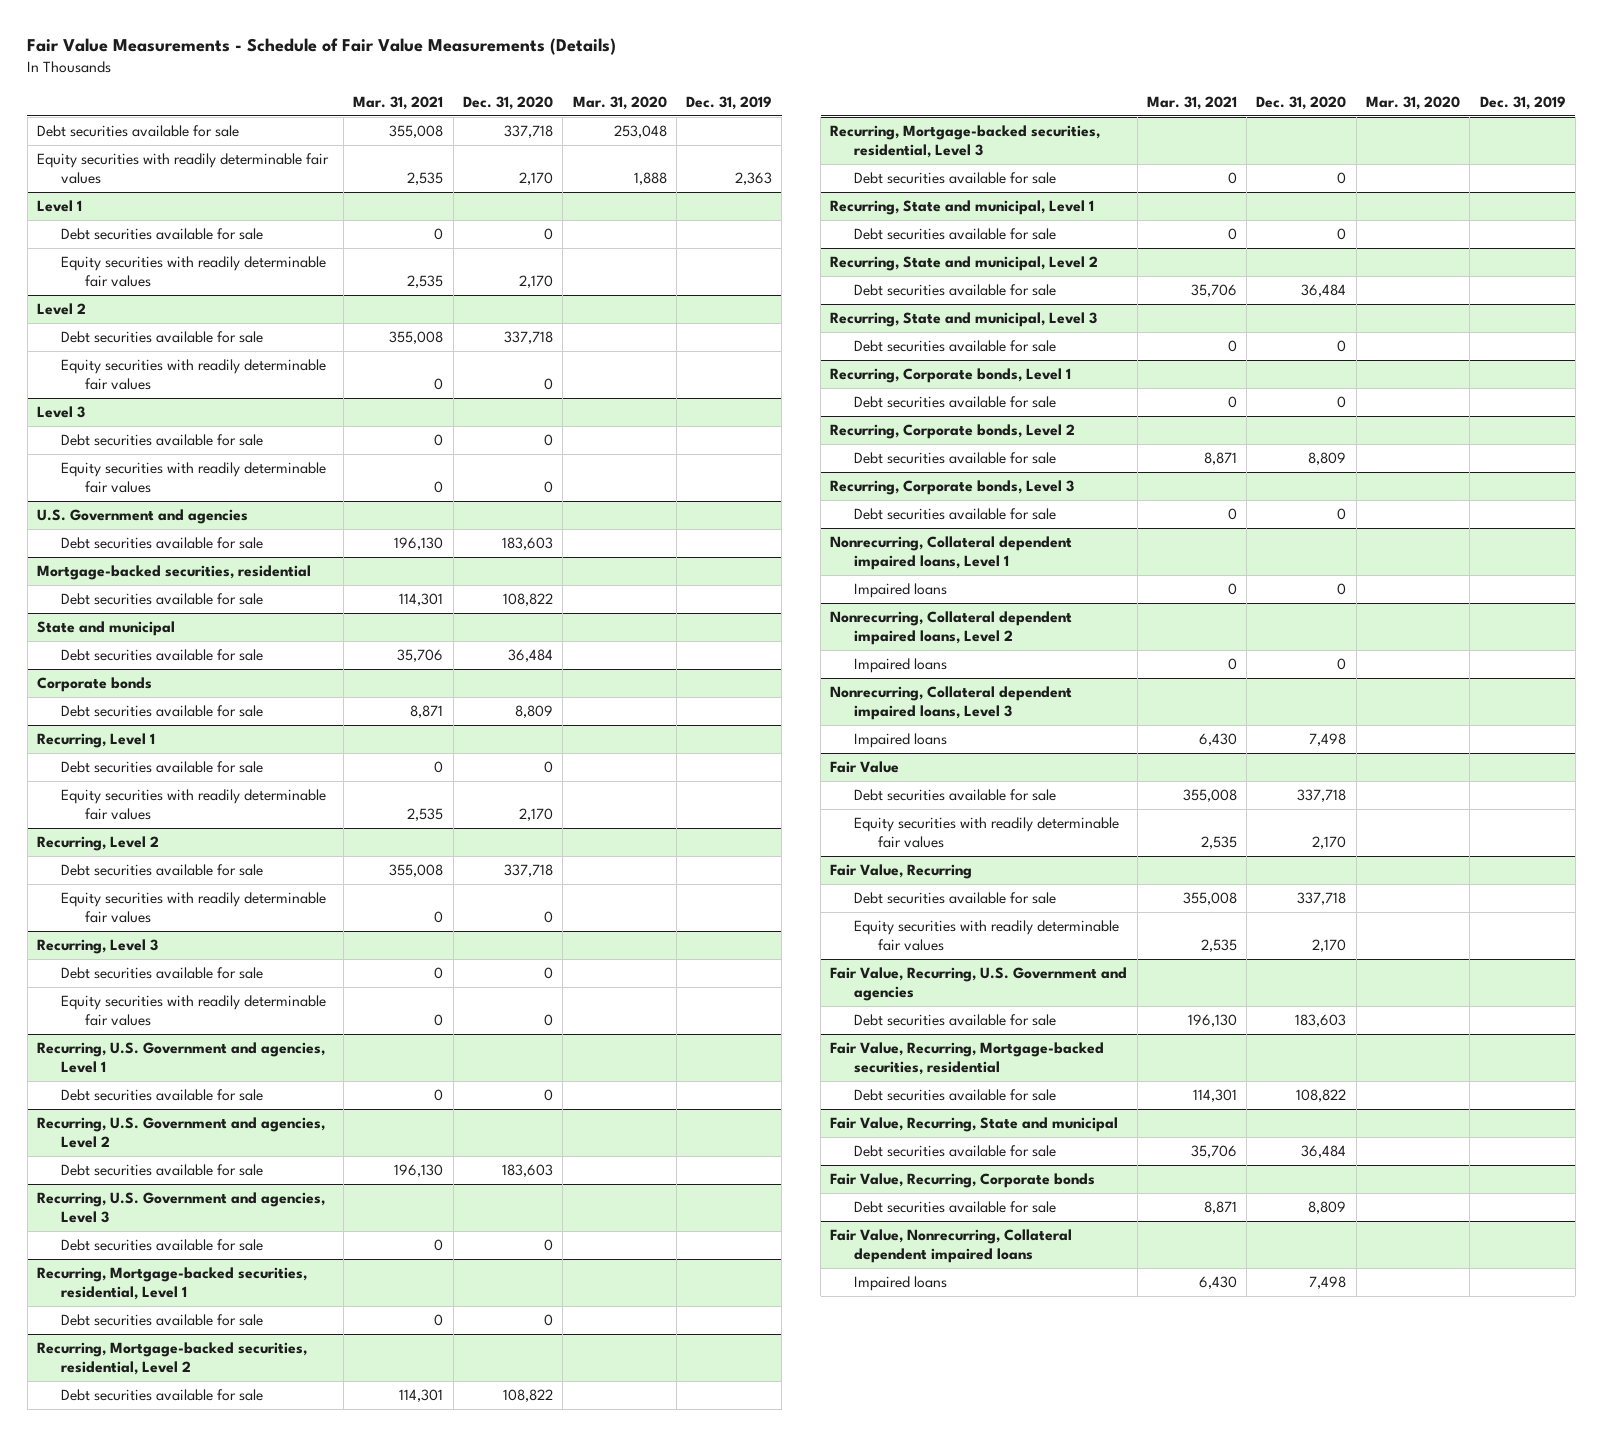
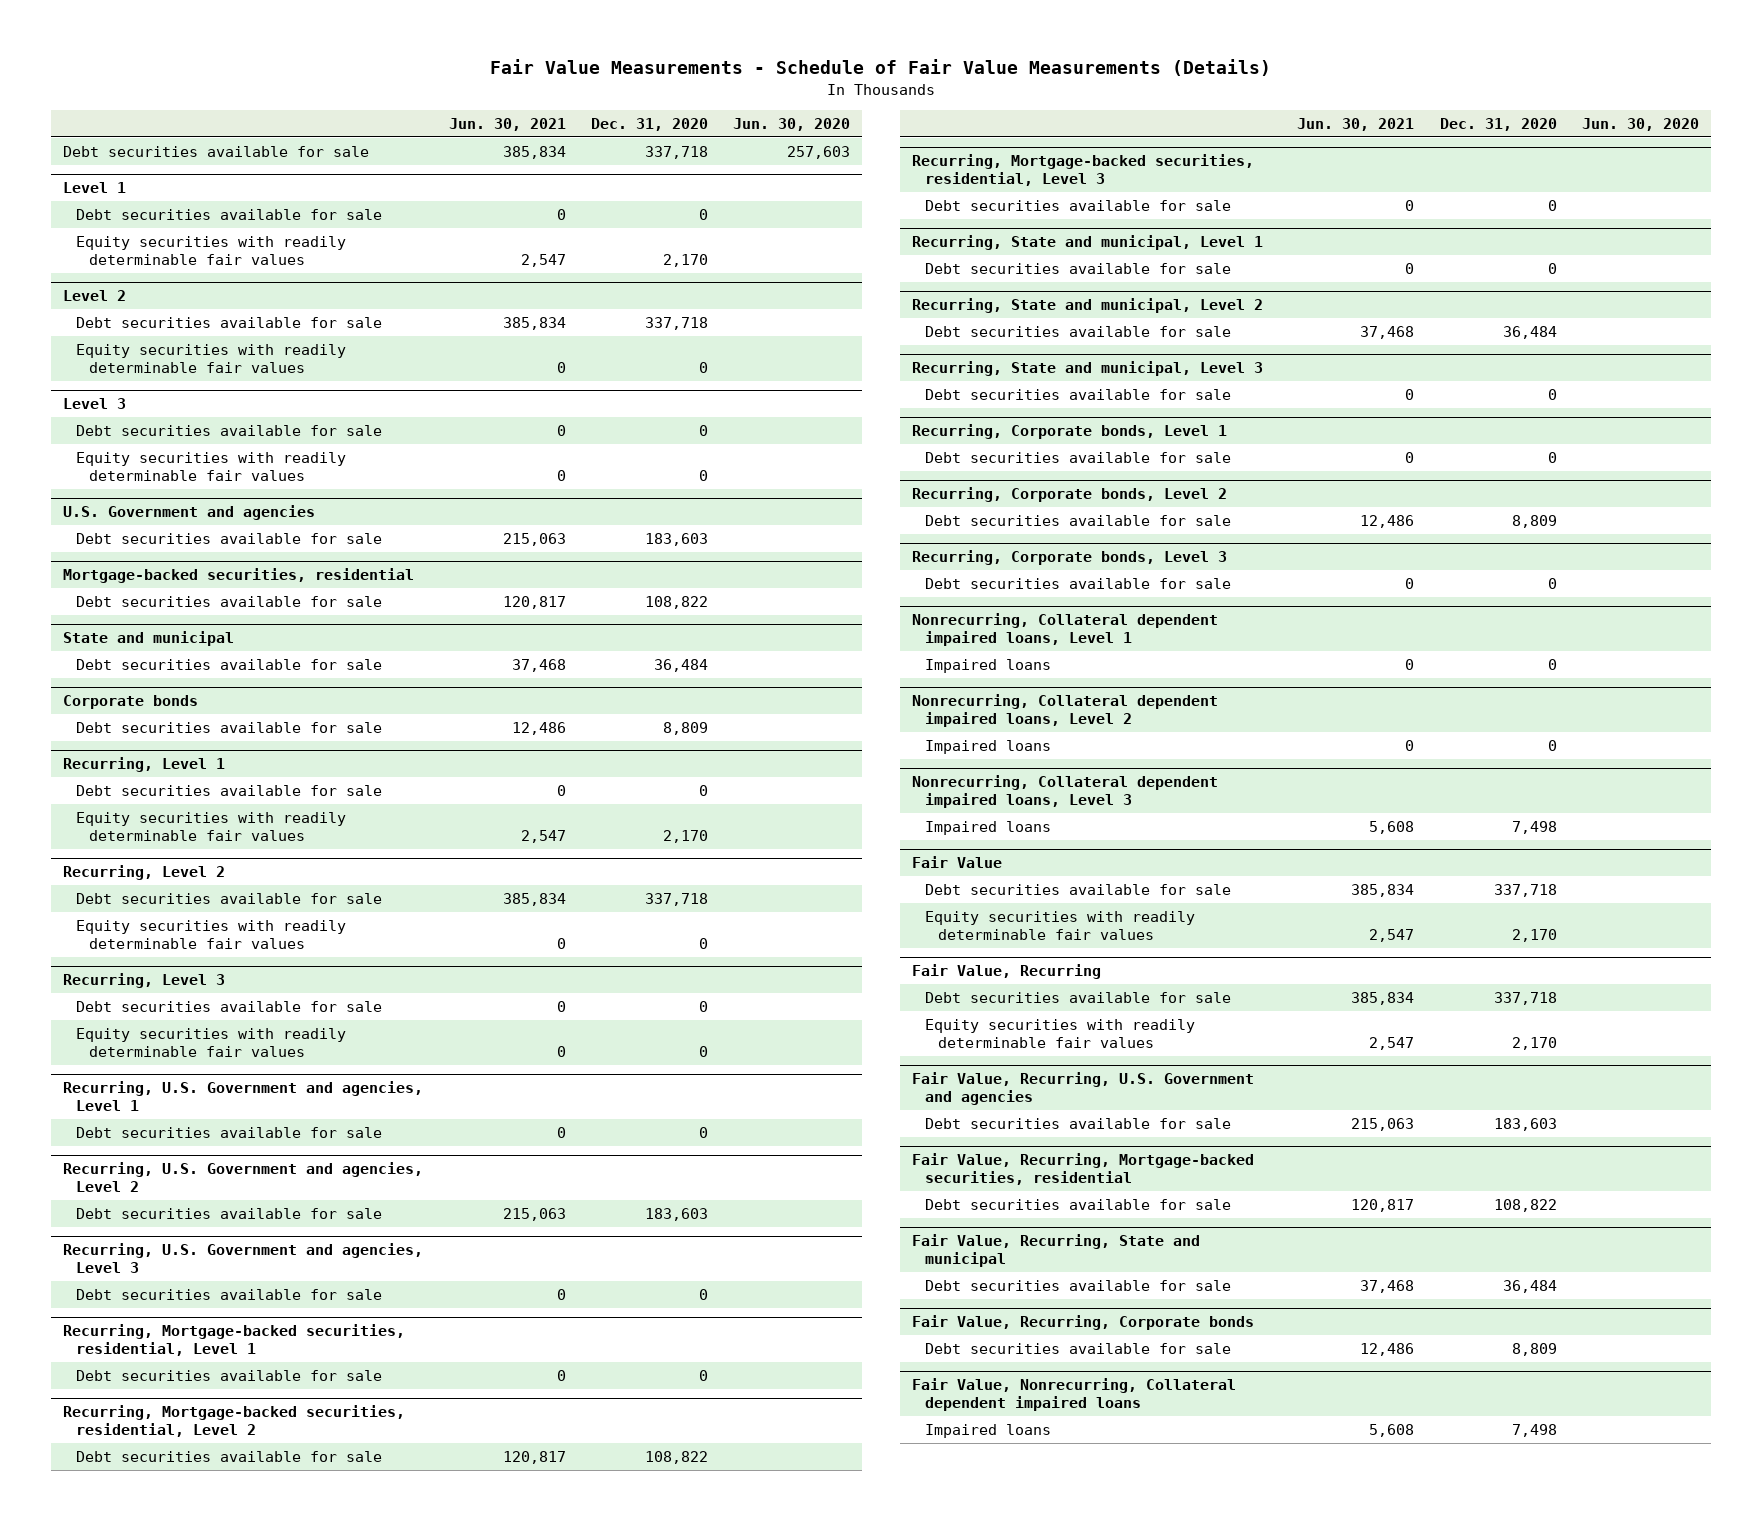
[353,95,444,110] Mar. 31, 2021 -> none
[572,95,667,110] Mar. 31, 2020 -> none
[686,95,773,110] Dec. 31, 2019 -> none
none -> [448,117,566,131] Jun. 30, 2021
none -> [732,117,850,131] Jun. 30, 2020
[36,153,329,185] Equity securities with readily determinable fair values -> none

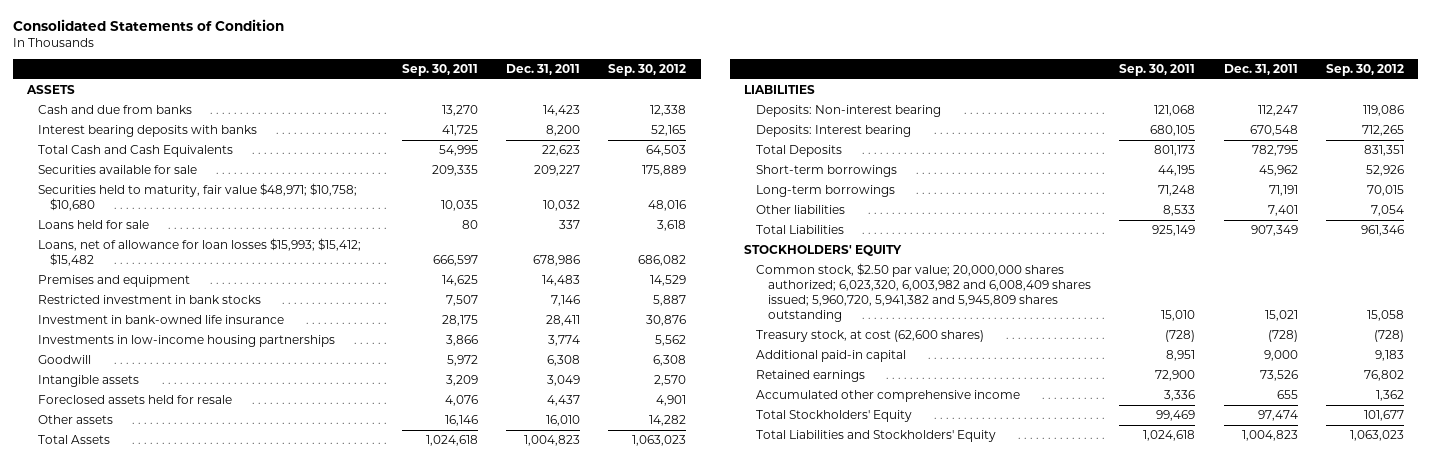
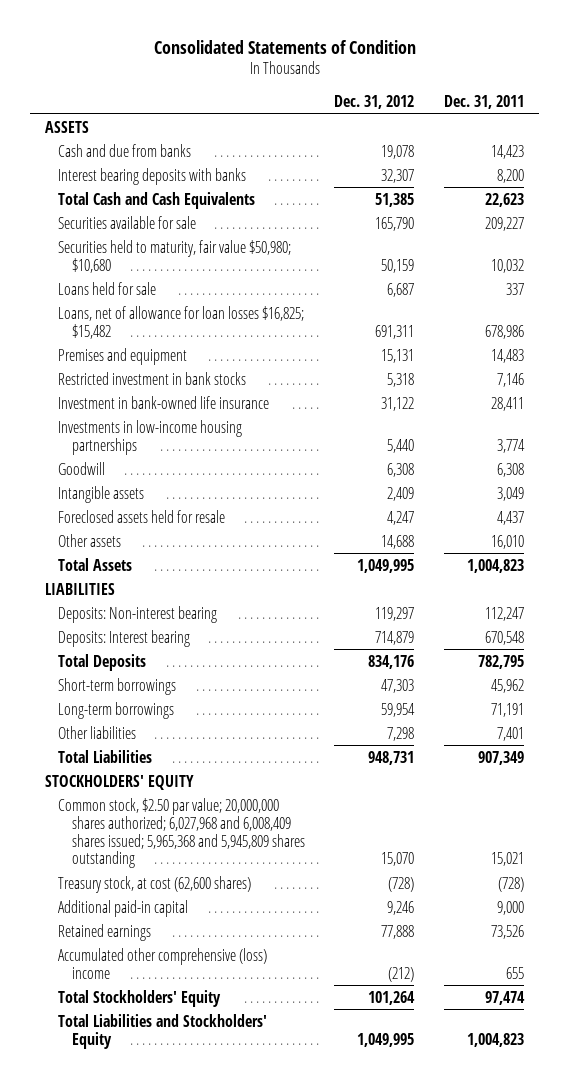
[401,64,478,77] Sep. 30, 2011 -> none
[608,64,687,77] Sep. 30, 2012 -> none
none -> [334,95,415,110] Dec. 31, 2012
[38,183,358,212] Securities held to maturity, fair value $48,971; $10,758; $10,680 -> [58,239,292,273] Securities held to maturity, fair value $50,980; $10,680
[38,238,362,267] Loans, net of allowance for loan losses $15,993; $15,412; $15,482 -> [58,305,305,339] Loans, net of allowance for loan losses $16,825; $15,482
[756,263,1091,323] Common stock, $2.50 par value; 20,000,000 shares authorized; 6,023,320, 6,003,982 and 6,008,409 shares issued; 5,960,720, 5,941,382 and 5,945,809 shares outstanding -> [58,797,305,869] Common stock, $2.50 par value; 20,000,000 shares authorized; 6,027,968 and 6,008,409 shares issued; 5,965,368 and 5,945,809 shares outstanding
[756,390,1021,403] Accumulated other comprehensive income -> [58,947,268,979] Accumulated other comprehensive (loss) income

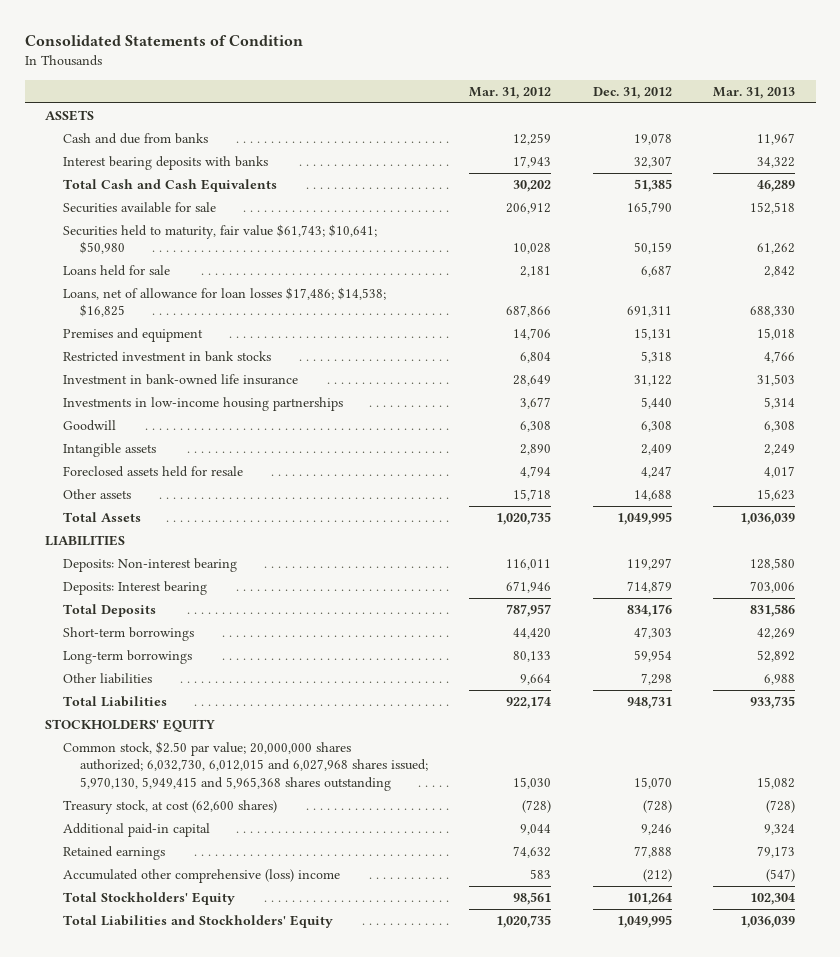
[444,95,525,110] Dec. 31, 2011 -> none
none -> [469,86,552,99] Mar. 31, 2012
none -> [713,86,796,99] Mar. 31, 2013
[58,239,292,273] Securities held to maturity, fair value $50,980; $10,680 -> [62,224,377,255] Securities held to maturity, fair value $61,743; $10,641; $50,980
[58,305,305,339] Loans, net of allowance for loan losses $16,825; $15,482 -> [62,287,386,318] Loans, net of allowance for loan losses $17,486; $14,538; $16,825
[58,797,305,869] Common stock, $2.50 par value; 20,000,000 shares authorized; 6,027,968 and 6,008,409 shares issued; 5,965,368 and 5,945,809 shares outstanding -> [62,741,428,791] Common stock, $2.50 par value; 20,000,000 shares authorized; 6,032,730, 6,012,015 and 6,027,968 shares issued; 5,970,130, 5,949,415 and 5,965,368 shares outstanding

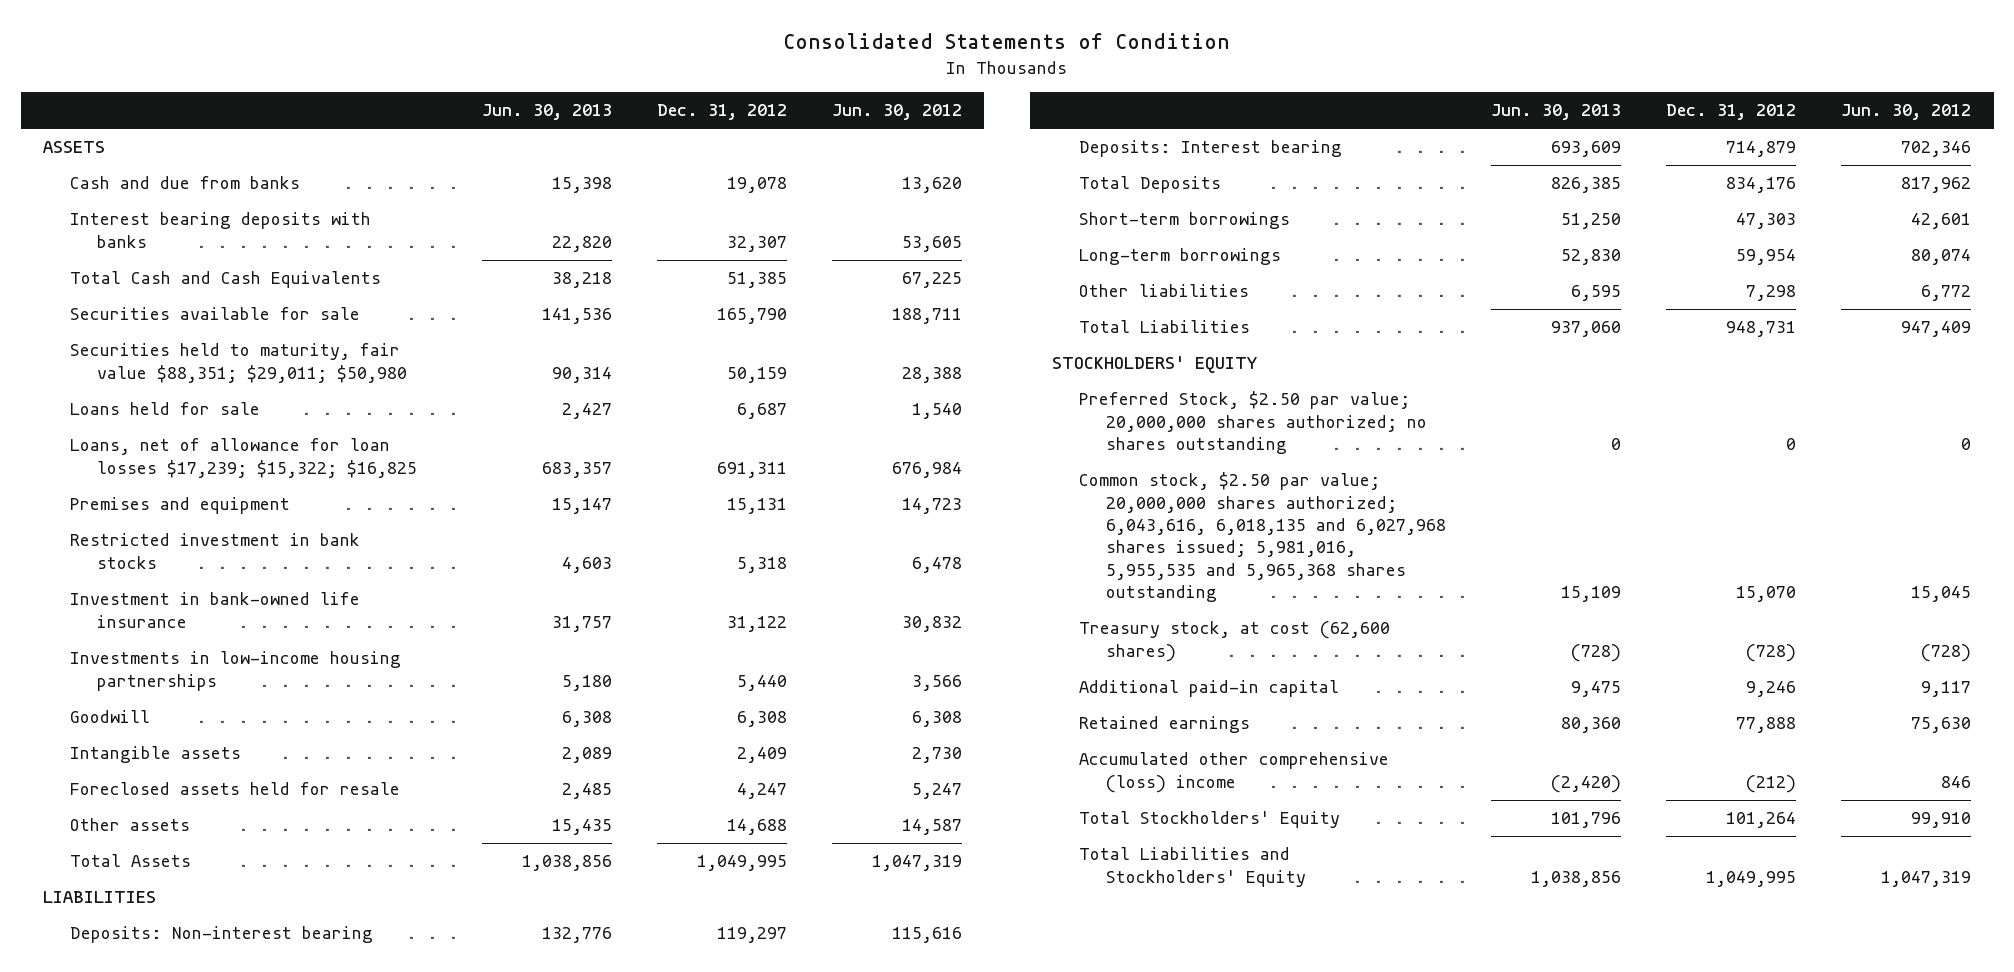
[469,86,552,99] Mar. 31, 2012 -> none
[713,86,796,99] Mar. 31, 2013 -> none
none -> [481,104,612,121] Jun. 30, 2013
none -> [831,104,962,121] Jun. 30, 2012
[62,224,377,255] Securities held to maturity, fair value $61,743; $10,641; $50,980 -> [69,343,407,383] Securities held to maturity, fair value $88,351; $29,011; $50,980
[62,287,386,318] Loans, net of allowance for loan losses $17,486; $14,538; $16,825 -> [69,438,417,478] Loans, net of allowance for loan losses $17,239; $15,322; $16,825
none -> [1079,391,1427,454] Preferred Stock, $2.50 par value; 20,000,000 shares authorized; no shares outstanding
[62,741,428,791] Common stock, $2.50 par value; 20,000,000 shares authorized; 6,032,730, 6,012,015 and 6,027,968 shares issued; 5,970,130, 5,949,415 and 5,965,368 shares outstanding -> [1079,472,1446,602] Common stock, $2.50 par value; 20,000,000 shares authorized; 6,043,616, 6,018,135 and 6,027,968 shares issued; 5,981,016, 5,955,535 and 5,965,368 shares outstanding

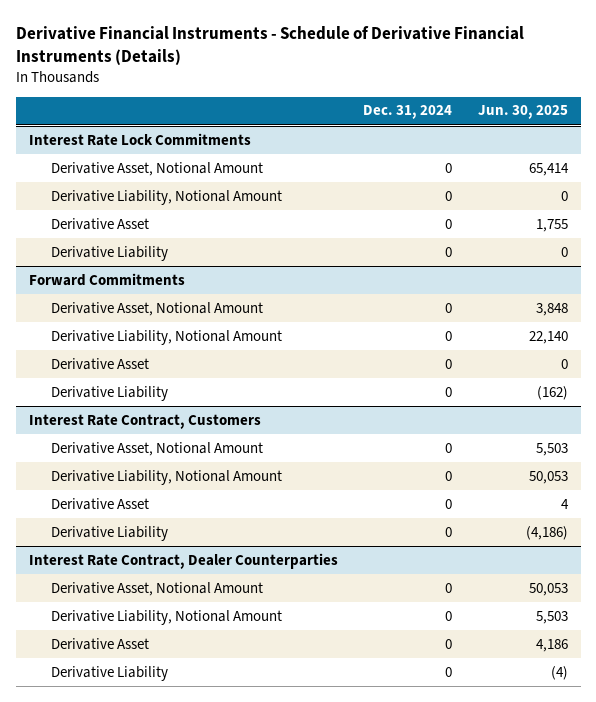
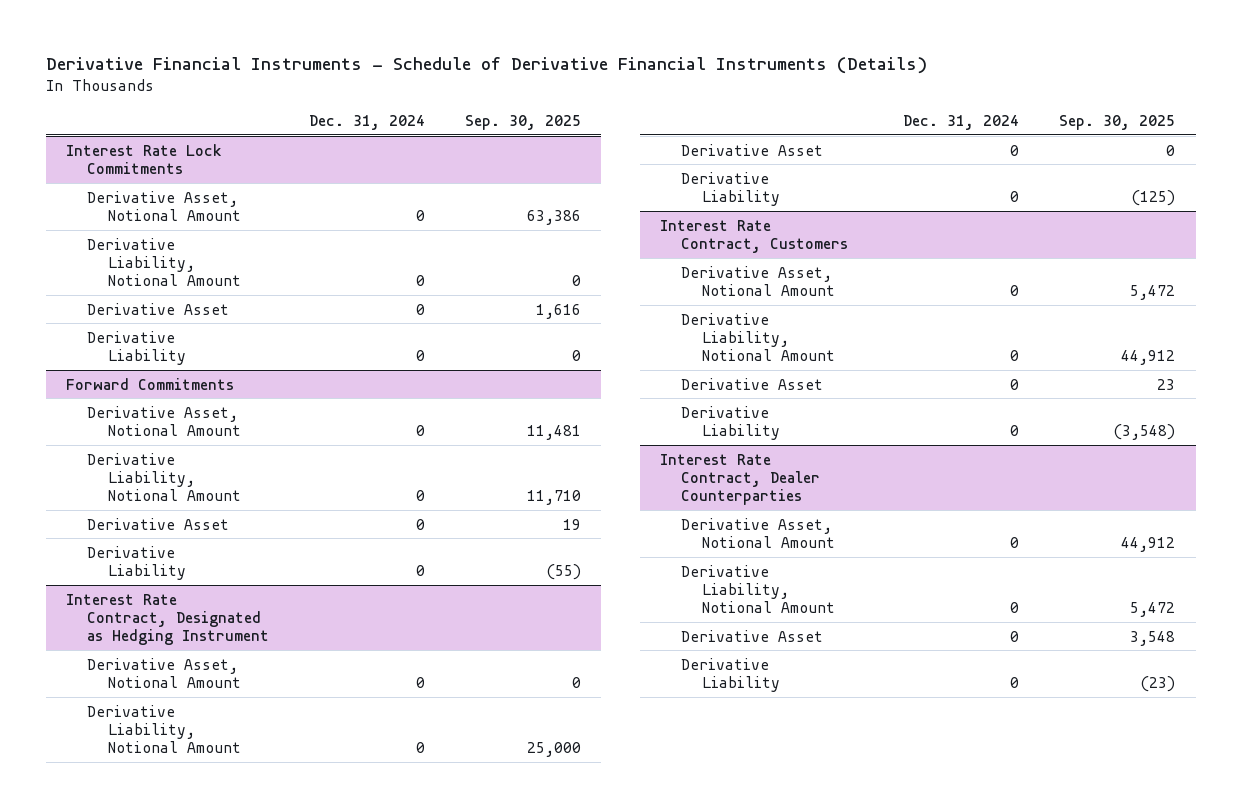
[477,105,568,120] Jun. 30, 2025 -> none
none -> [465,114,582,130] Sep. 30, 2025
none -> [65,593,269,645] Interest Rate Contract, Designated as Hedging Instrument
none -> [86,657,241,688] Derivative Asset, Notional Amount
none -> [86,704,241,753] Derivative Liability, Notional Amount
none -> [681,143,824,156] Derivative Asset
none -> [681,171,781,206] Derivative Liability

